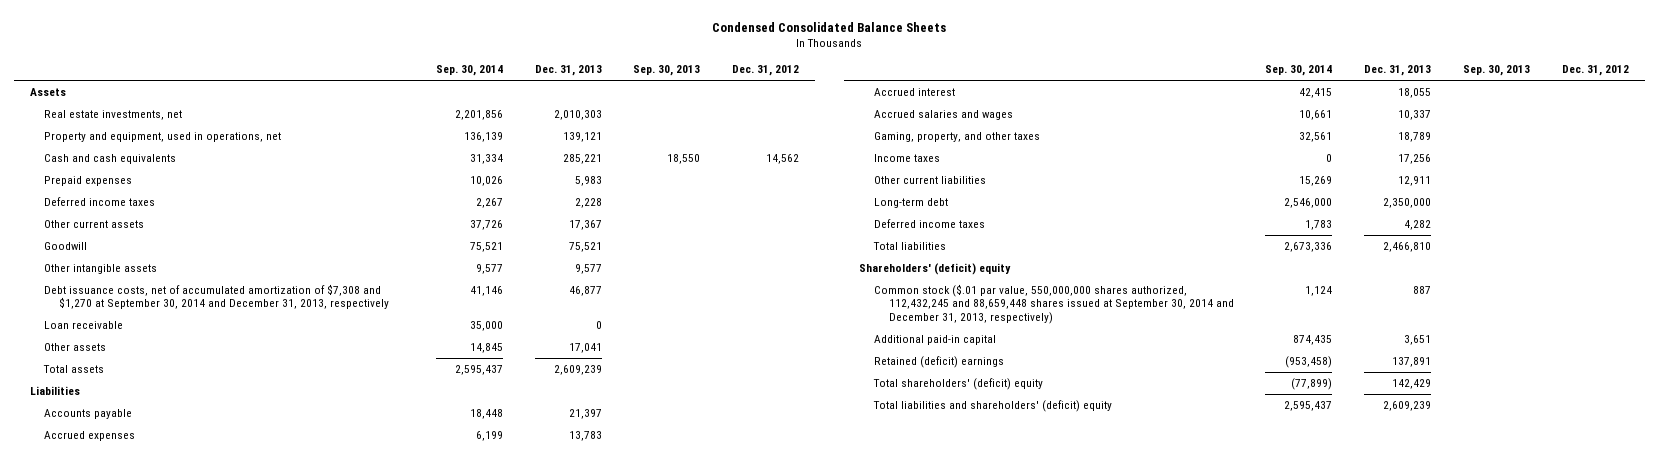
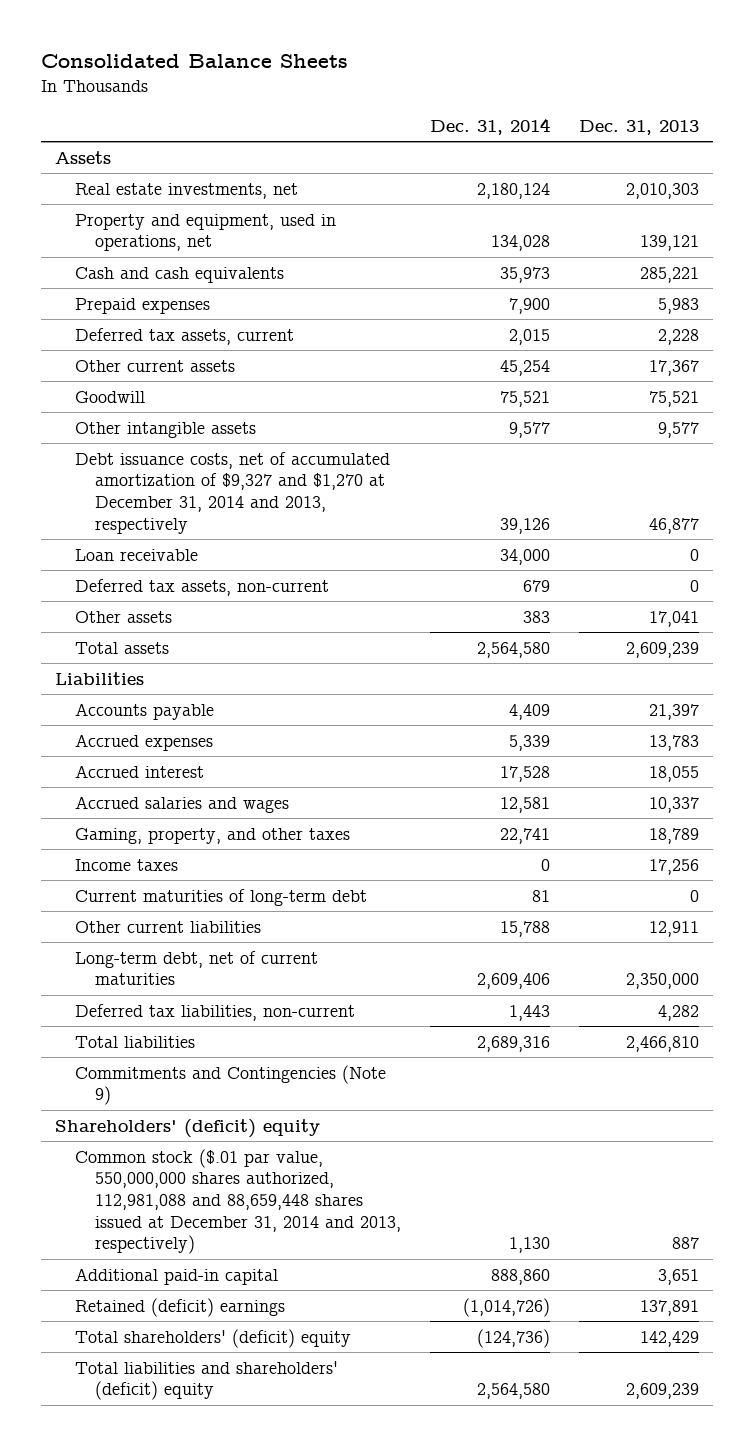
[712,21,947,32] Condensed Consolidated Balance Sheets -> [40,54,348,69] Consolidated Balance Sheets
[435,65,503,77] Sep. 30, 2014 -> none
[633,65,701,77] Sep. 30, 2013 -> none
[732,65,800,77] Dec. 31, 2012 -> none
none -> [430,118,551,136] Dec. 31, 2014
[44,196,156,206] Deferred income taxes -> [75,327,295,345] Deferred tax assets, current
[44,283,390,310] Debt issuance costs, net of accumulated amortization of $7,308 and $1,270 at September 30, 2014 and December 31, 2013, respectively -> [75,451,391,534] Debt issuance costs, net of accumulated amortization of $9,327 and $1,270 at December 31, 2014 and 2013, respectively
none -> [75,578,330,596] Deferred tax assets, non-current
none -> [75,888,368,906] Current maturities of long-term debt
[874,197,949,208] Long-term debt -> [75,950,319,986] Long-term debt, net of current maturities
[874,218,986,228] Deferred income taxes -> [75,1003,356,1021] Deferred tax liabilities, non-current
none -> [75,1064,387,1106] Commitments and Contingencies (Note 9)
[874,283,1234,324] Common stock ($.01 par value, 550,000,000 shares authorized, 112,432,245 and 88,659,448 shares issued at September 30, 2014 and December 31, 2013, respectively) -> [75,1148,402,1255] Common stock ($.01 par value, 550,000,000 shares authorized, 112,981,088 and 88,659,448 shares issued at December 31, 2014 and 2013, respectively)

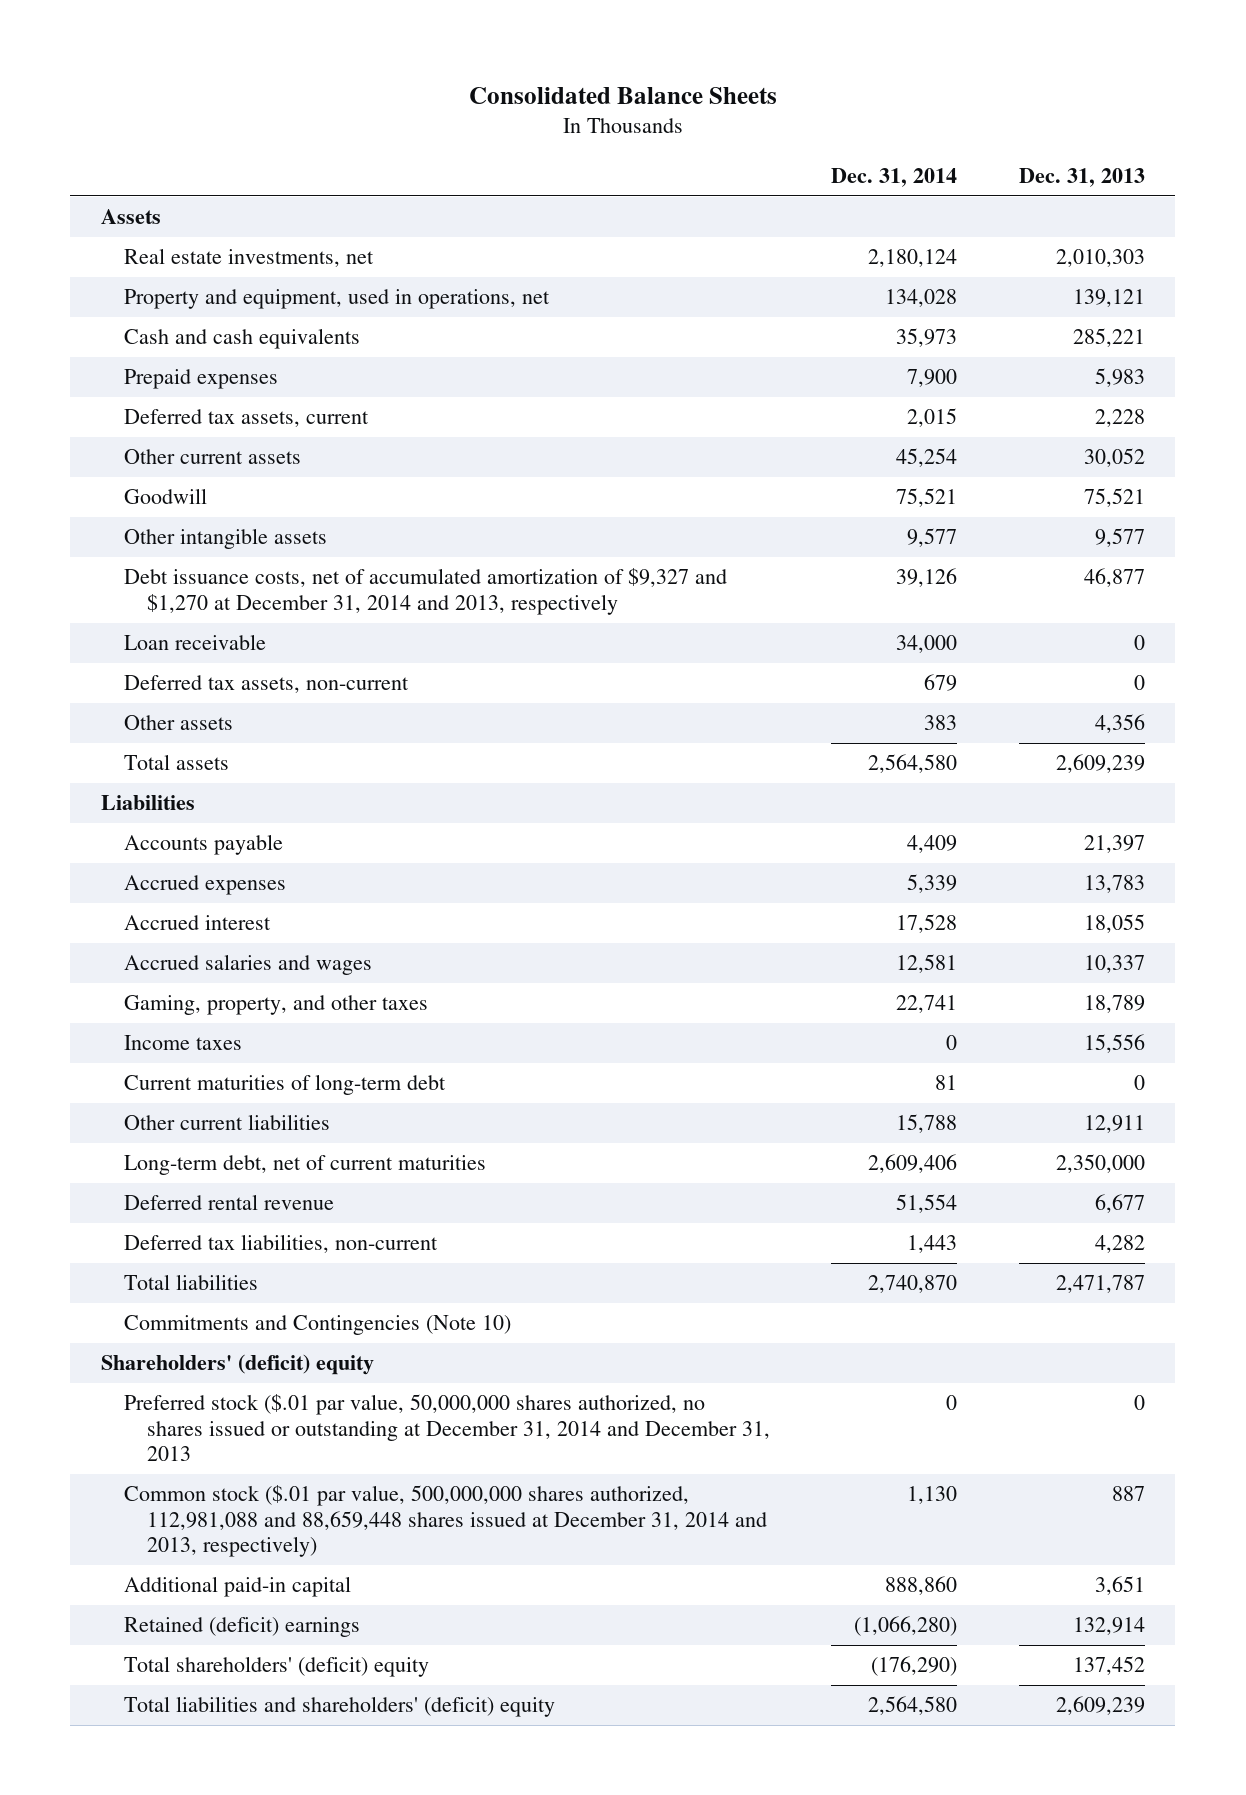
[648,359,699,376] 17,367 -> [1083,448,1145,468] 30,052
[648,610,699,627] 17,041 -> [1094,714,1145,734] 4,356
[648,858,699,875] 17,256 -> [1083,1034,1145,1054] 15,556
none -> [123,1194,334,1211] Deferred rental revenue
[477,1035,551,1052] 2,689,316 -> [868,1275,958,1294] 2,740,870
[625,1035,699,1052] 2,466,810 -> [1055,1275,1145,1294] 2,471,787
[75,1064,387,1106] Commitments and Contingencies (Note 9) -> [123,1315,511,1336] Commitments and Contingencies (Note 10)
none -> [123,1394,770,1462] Preferred stock ($.01 par value, 50,000,000 shares authorized, no shares issued or outstanding at December 31, 2014 and December 31, 2013
[75,1148,402,1255] Common stock ($.01 par value, 550,000,000 shares authorized, 112,981,088 and 88,659,448 shares issued at December 31, 2014 and 2013, respectively) -> [123,1485,767,1558] Common stock ($.01 par value, 500,000,000 shares authorized, 112,981,088 and 88,659,448 shares issued at December 31, 2014 and 2013, respectively)
[463,1297,551,1317] (1,014,726) -> [854,1616,958,1637] (1,066,280)
[639,1299,699,1316] 137,891 -> [1072,1617,1145,1636] 132,914
[477,1328,551,1348] (124,736) -> [871,1656,958,1677] (176,290)
[639,1330,699,1347] 142,429 -> [1072,1656,1145,1676] 137,452

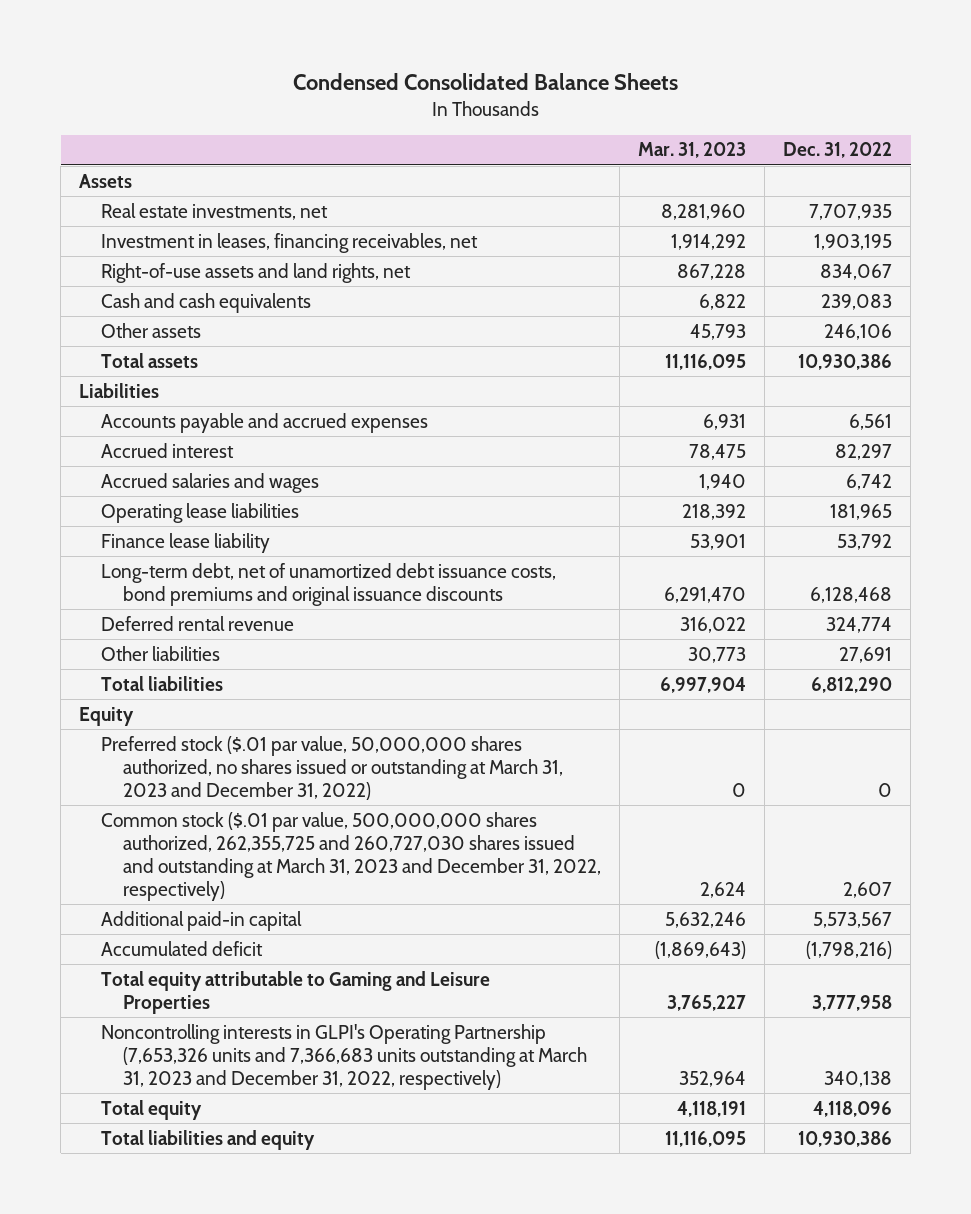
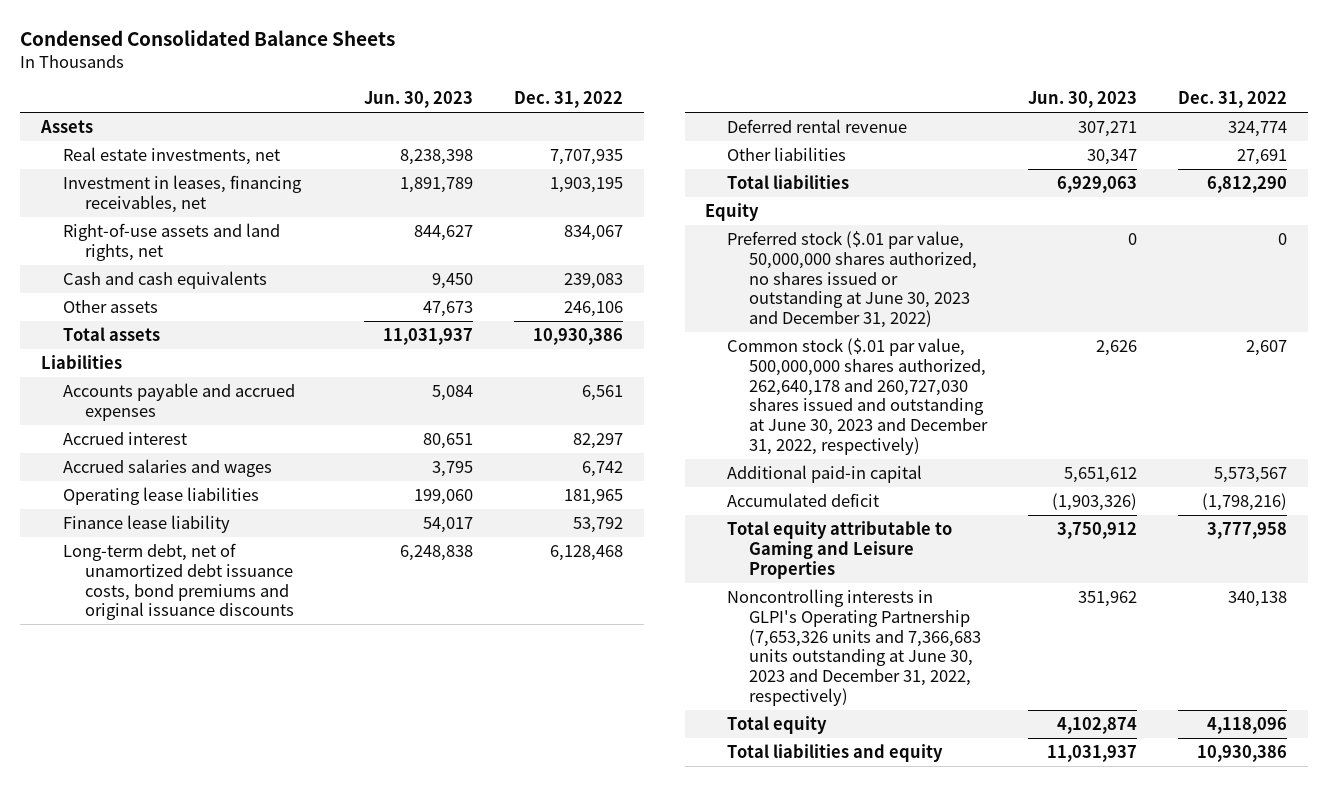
[638,142,747,159] Mar. 31, 2023 -> none
none -> [364,91,474,109] Jun. 30, 2023
[101,735,563,800] Preferred stock ($.01 par value, 50,000,000 shares authorized, no shares issued or outstanding at March 31, 2023 and December 31, 2022) -> [727,231,978,328] Preferred stock ($.01 par value, 50,000,000 shares authorized, no shares issued or outstanding at June 30, 2023 and December 31, 2022)
[101,811,601,902] Common stock ($.01 par value, 500,000,000 shares authorized, 262,355,725 and 260,727,030 shares issued and outstanding at March 31, 2023 and December 31, 2022, respectively) -> [727,338,989,455] Common stock ($.01 par value, 500,000,000 shares authorized, 262,640,178 and 260,727,030 shares issued and outstanding at June 30, 2023 and December 31, 2022, respectively)
[101,1023,587,1090] Noncontrolling interests in GLPI's Operating Partnership (7,653,326 units and 7,366,683 units outstanding at March 31, 2023 and December 31, 2022, respectively) -> [727,589,982,706] Noncontrolling interests in GLPI's Operating Partnership (7,653,326 units and 7,366,683 units outstanding at June 30, 2023 and December 31, 2022, respectively)

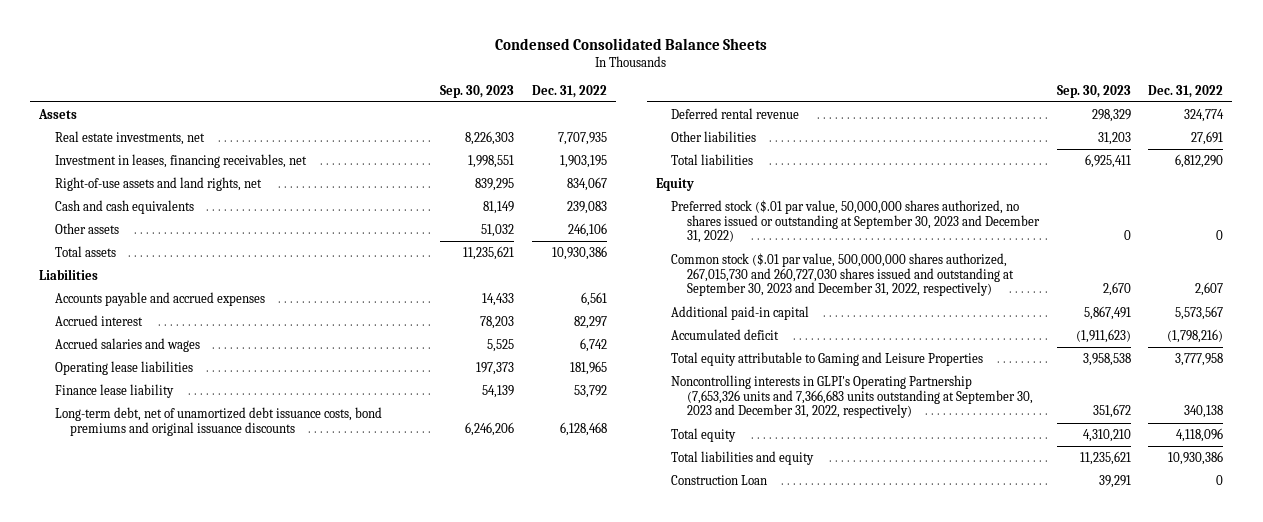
[364,91,474,109] Jun. 30, 2023 -> none
none -> [440,84,515,98] Sep. 30, 2023
[727,231,978,328] Preferred stock ($.01 par value, 50,000,000 shares authorized, no shares issued or outstanding at June 30, 2023 and December 31, 2022) -> [671,199,1040,244] Preferred stock ($.01 par value, 50,000,000 shares authorized, no shares issued or outstanding at September 30, 2023 and December 31, 2022)
[727,338,989,455] Common stock ($.01 par value, 500,000,000 shares authorized, 262,640,178 and 260,727,030 shares issued and outstanding at June 30, 2023 and December 31, 2022, respectively) -> [671,252,1014,297] Common stock ($.01 par value, 500,000,000 shares authorized, 267,015,730 and 260,727,030 shares issued and outstanding at September 30, 2023 and December 31, 2022, respectively)
[727,589,982,706] Noncontrolling interests in GLPI's Operating Partnership (7,653,326 units and 7,366,683 units outstanding at June 30, 2023 and December 31, 2022, respectively) -> [671,374,1033,419] Noncontrolling interests in GLPI's Operating Partnership (7,653,326 units and 7,366,683 units outstanding at September 30, 2023 and December 31, 2022, respectively)
none -> [671,474,768,485] Construction Loan

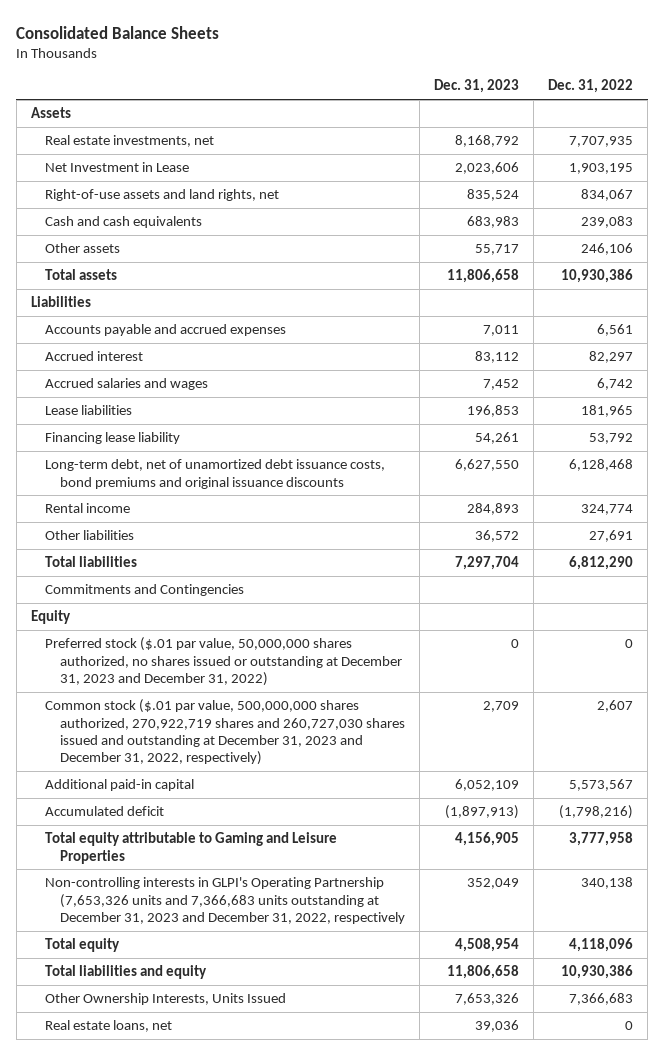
[495,37,768,50] Condensed Consolidated Balance Sheets -> [16,25,220,39] Consolidated Balance Sheets
[440,84,515,98] Sep. 30, 2023 -> none
none -> [433,79,519,94] Dec. 31, 2023
[54,153,307,168] Investment in leases, financing receivables, net -> [45,162,190,173] Net Investment in Lease
[54,360,193,375] Operating lease liabilities -> [45,405,133,416] Lease liabilities
[54,383,174,398] Finance lease liability -> [45,432,181,445] Financing lease liability
[671,107,800,119] Deferred rental revenue -> [45,503,131,514] Rental income
none -> [45,584,245,597] Commitments and Contingencies
[671,199,1040,244] Preferred stock ($.01 par value, 50,000,000 shares authorized, no shares issued or outstanding at September 30, 2023 and December 31, 2022) -> [45,637,402,686] Preferred stock ($.01 par value, 50,000,000 shares authorized, no shares issued or outstanding at December 31, 2023 and December 31, 2022)
[671,252,1014,297] Common stock ($.01 par value, 500,000,000 shares authorized, 267,015,730 and 260,727,030 shares issued and outstanding at September 30, 2023 and December 31, 2022, respectively) -> [45,699,405,766] Common stock ($.01 par value, 500,000,000 shares authorized, 270,922,719 shares and 260,727,030 shares issued and outstanding at December 31, 2023 and December 31, 2022, respectively)
[671,374,1033,419] Noncontrolling interests in GLPI's Operating Partnership (7,653,326 units and 7,366,683 units outstanding at September 30, 2023 and December 31, 2022, respectively) -> [45,877,405,924] Non-controlling interests in GLPI's Operating Partnership (7,653,326 units and 7,366,683 units outstanding at December 31, 2023 and December 31, 2022, respectively
none -> [45,993,287,1006] Other Ownership Interests, Units Issued
[671,474,768,485] Construction Loan -> [45,1020,173,1033] Real estate loans, net

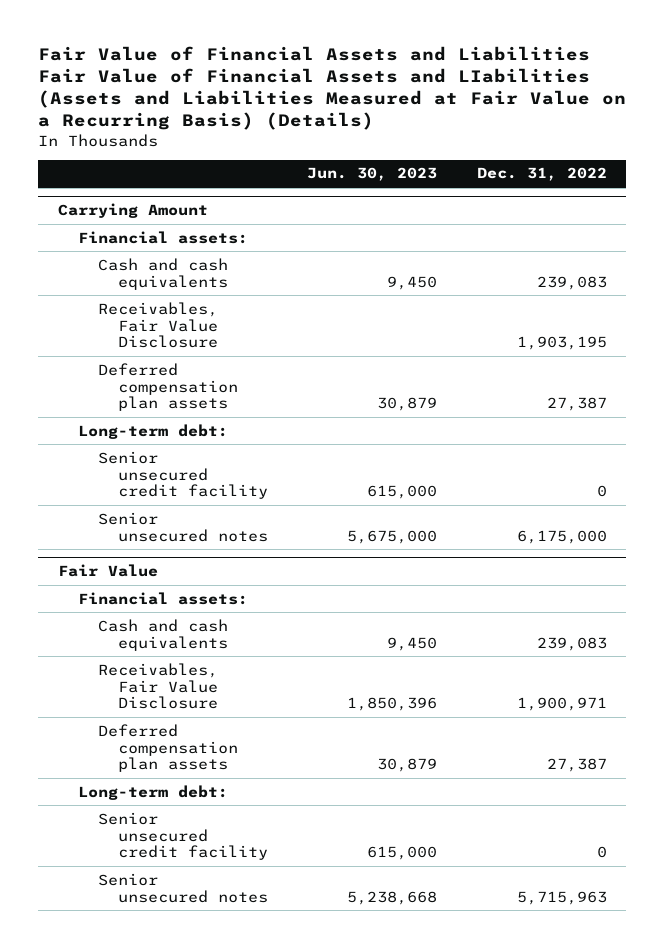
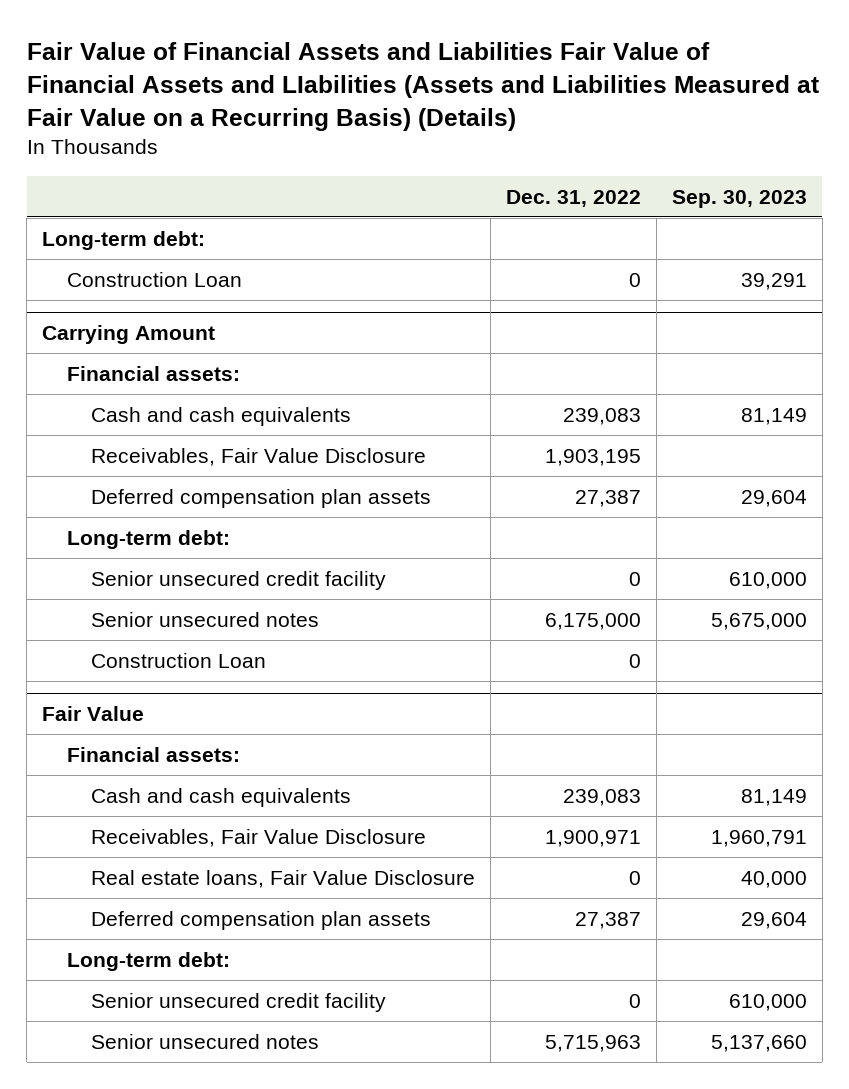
[307,167,438,182] Jun. 30, 2023 -> none
none -> [671,189,807,208] Sep. 30, 2023
none -> [42,230,206,250] Long-term debt:
none -> [66,271,242,287] Construction Loan
none -> [91,652,267,668] Construction Loan
none -> [91,869,476,888] Real estate loans, Fair Value Disclosure

